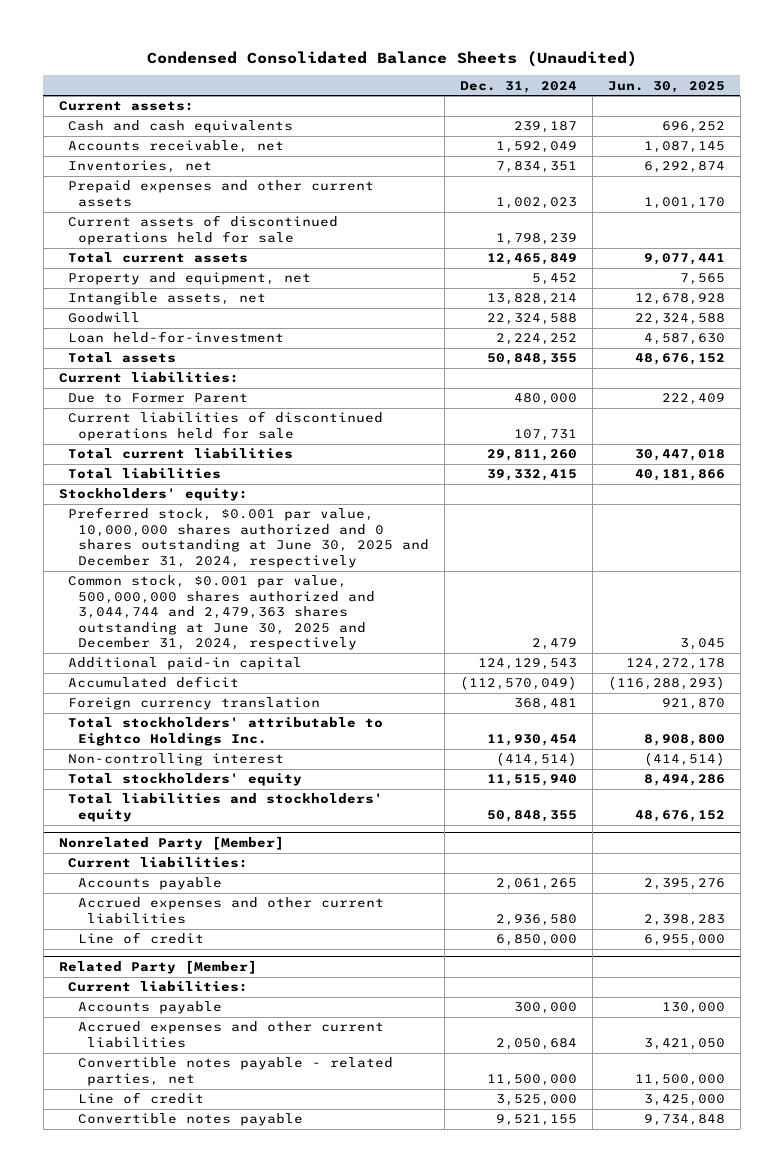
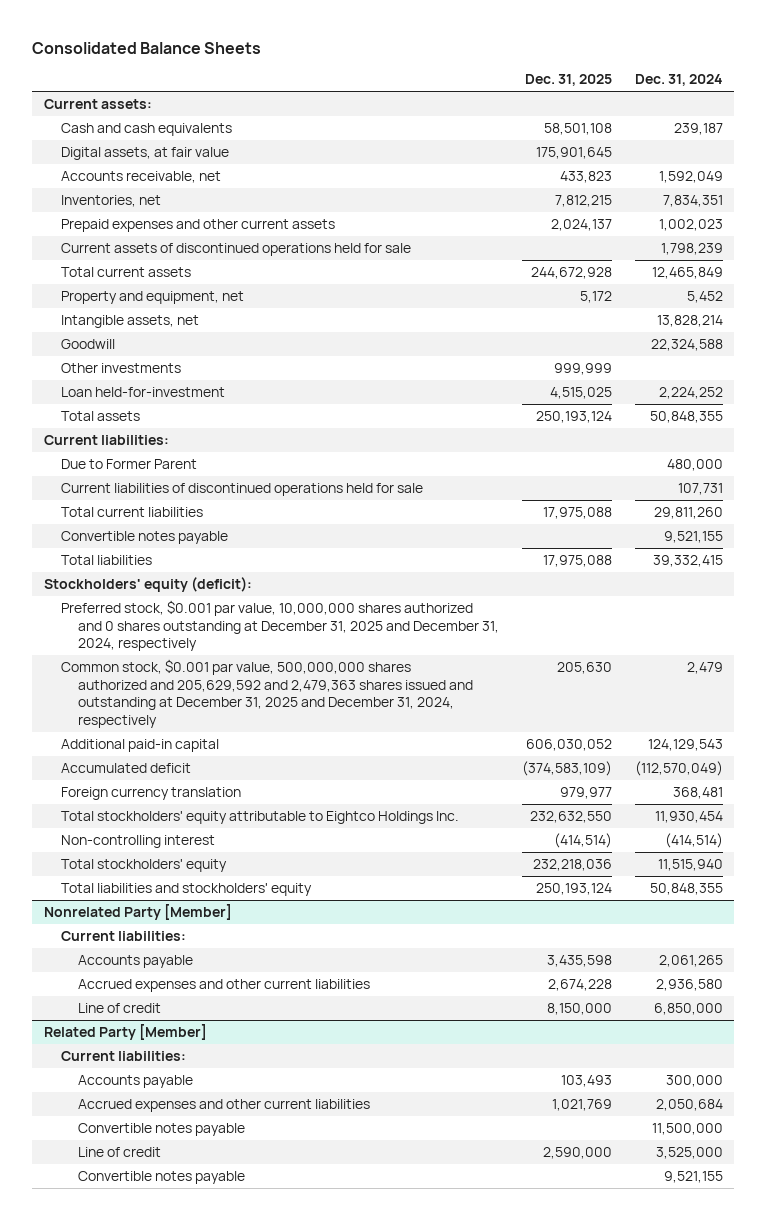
[146,50,637,67] Condensed Consolidated Balance Sheets (Unaudited) -> [32,41,262,54] Consolidated Balance Sheets
[607,80,725,93] Jun. 30, 2025 -> none
none -> [525,74,613,87] Dec. 31, 2025
none -> [60,146,229,160] Digital assets, at fair value
none -> [60,362,181,373] Other investments
none -> [60,530,228,544] Convertible notes payable
[58,488,248,502] Stockholders' equity: -> [43,576,252,592] Stockholders' equity (deficit):
[68,507,429,568] Preferred stock, $0.001 par value, 10,000,000 shares authorized and 0 shares outstanding at June 30, 2025 and December 31, 2024, respectively -> [60,599,500,652] Preferred stock, $0.001 par value, 10,000,000 shares authorized and 0 shares outstanding at December 31, 2025 and December 31, 2024, respectively
[68,575,375,651] Common stock, $0.001 par value, 500,000,000 shares authorized and 3,044,744 and 2,479,363 shares outstanding at June 30, 2025 and December 31, 2024, respectively -> [60,658,474,729] Common stock, $0.001 par value, 500,000,000 shares authorized and 205,629,592 and 2,479,363 shares issued and outstanding at December 31, 2025 and December 31, 2024, respectively
[68,717,384,746] Total stockholders' attributable to Eightco Holdings Inc. -> [60,810,459,824] Total stockholders' equity attributable to Eightco Holdings Inc.
[77,1057,393,1086] Convertible notes payable - related parties, net -> [78,1122,246,1136] Convertible notes payable

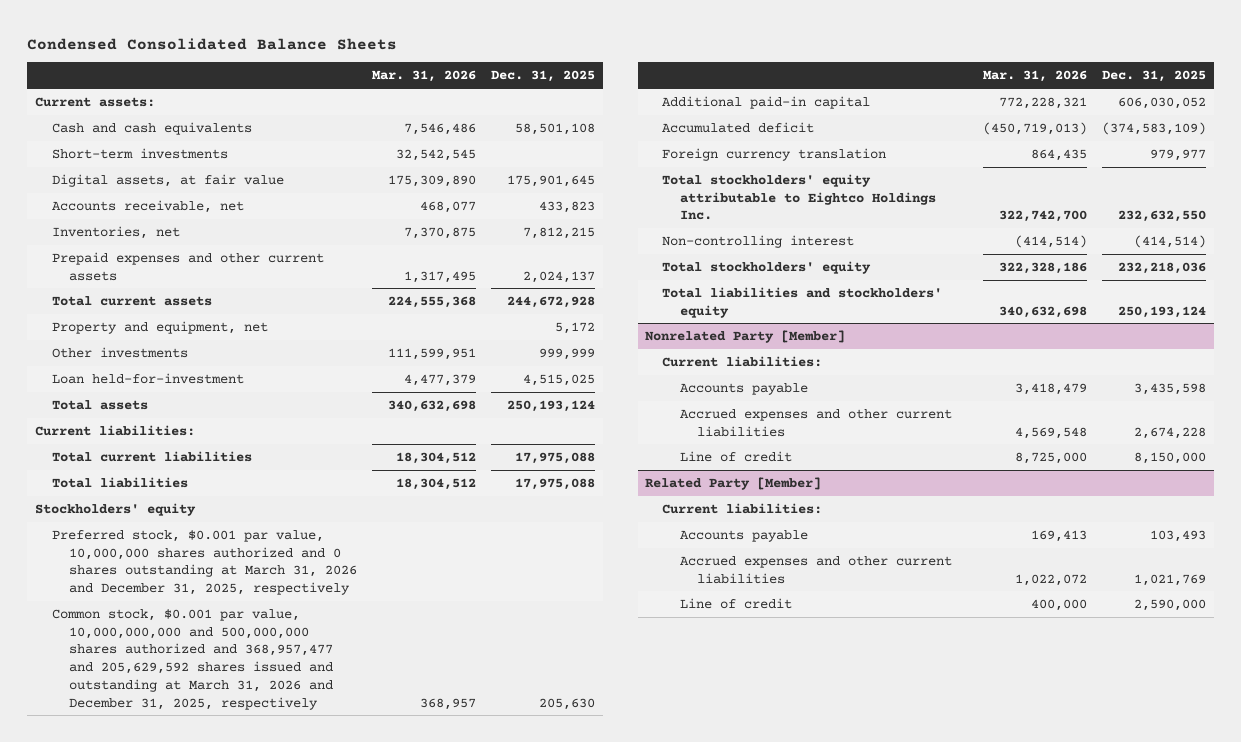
[32,41,262,54] Consolidated Balance Sheets -> [26,37,397,50] Condensed Consolidated Balance Sheets
[635,74,724,87] Dec. 31, 2024 -> none
none -> [372,70,477,83] Mar. 31, 2026
none -> [51,147,228,159] Short-term investments
[60,242,411,256] Current assets of discontinued operations held for sale -> none
[60,314,199,328] Intangible assets, net -> none
[60,338,115,349] Goodwill -> none
[60,458,197,469] Due to Former Parent -> none
[60,482,423,496] Current liabilities of discontinued operations held for sale -> none
[60,530,228,544] Convertible notes payable -> none
[43,576,252,592] Stockholders' equity (deficit): -> [34,502,196,516] Stockholders' equity
[60,599,500,652] Preferred stock, $0.001 par value, 10,000,000 shares authorized and 0 shares outstanding at December 31, 2025 and December 31, 2024, respectively -> [51,529,357,596] Preferred stock, $0.001 par value, 10,000,000 shares authorized and 0 shares outstanding at March 31, 2026 and December 31, 2025, respectively
[60,658,474,729] Common stock, $0.001 par value, 500,000,000 shares authorized and 205,629,592 and 2,479,363 shares issued and outstanding at December 31, 2025 and December 31, 2024, respectively -> [51,608,333,710] Common stock, $0.001 par value, 10,000,000,000 and 500,000,000 shares authorized and 368,957,477 and 205,629,592 shares issued and outstanding at March 31, 2026 and December 31, 2025, respectively
[78,1122,246,1136] Convertible notes payable -> none
[78,1170,246,1184] Convertible notes payable -> none

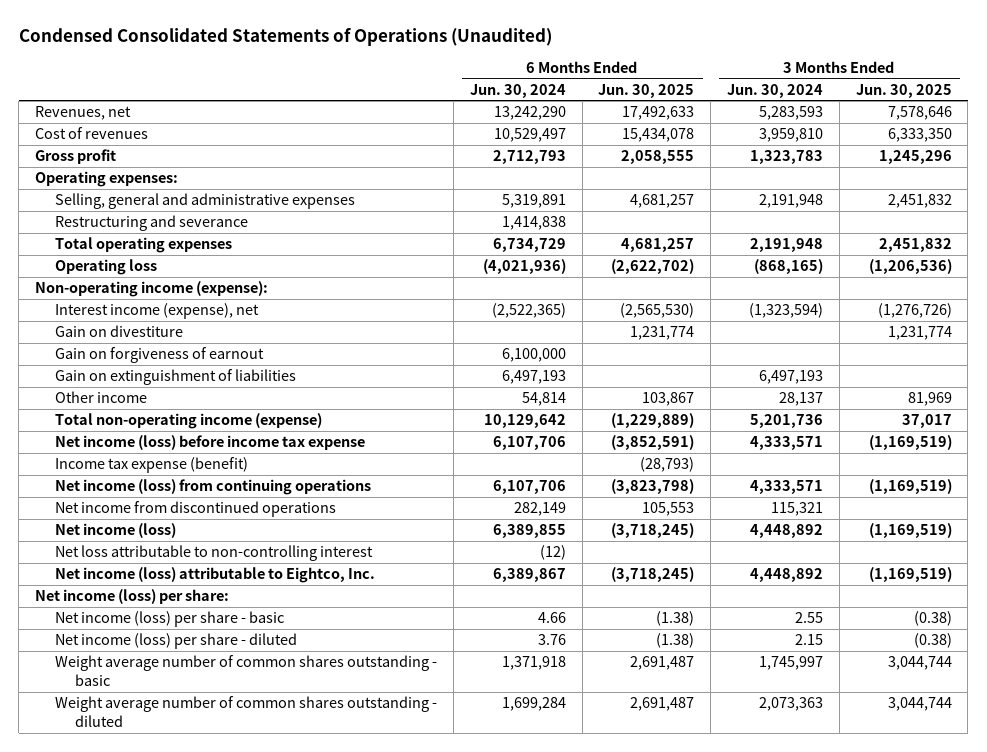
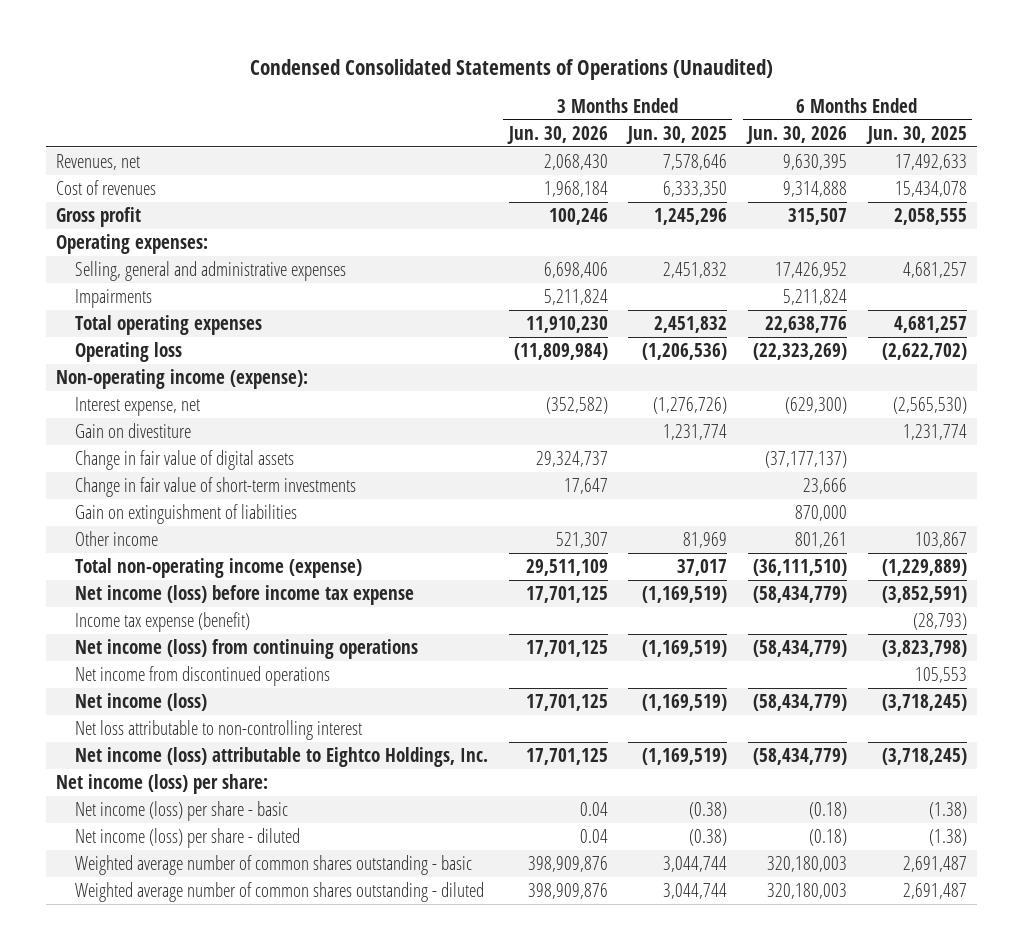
[469,83,566,98] Jun. 30, 2024 -> none
[727,83,824,98] Jun. 30, 2024 -> none
none -> [506,125,608,144] Jun. 30, 2026
none -> [745,125,847,144] Jun. 30, 2026
[55,215,249,232] Restructuring and severance -> none
none -> [74,288,152,308] Impairments
[55,303,260,320] Interest income (expense), net -> [74,396,200,416] Interest expense, net
[55,347,265,364] Gain on forgiveness of earnout -> none
none -> [74,449,294,470] Change in fair value of digital assets
none -> [74,476,356,497] Change in fair value of short-term investments
[55,567,376,584] Net income (loss) attributable to Eightco, Inc. -> [74,746,488,767] Net income (loss) attributable to Eightco Holdings, Inc.
[55,655,438,687] Weight average number of common shares outstanding - basic -> [74,854,472,875] Weighted average number of common shares outstanding - basic
[55,696,438,728] Weight average number of common shares outstanding - diluted -> [74,881,484,902] Weighted average number of common shares outstanding - diluted

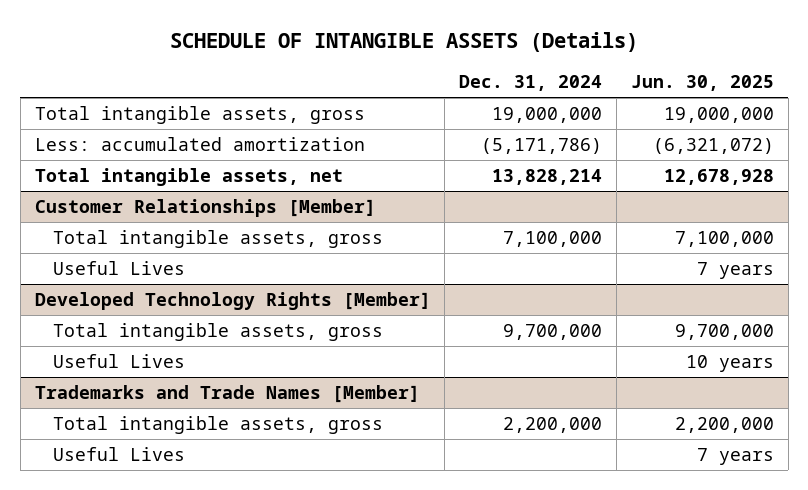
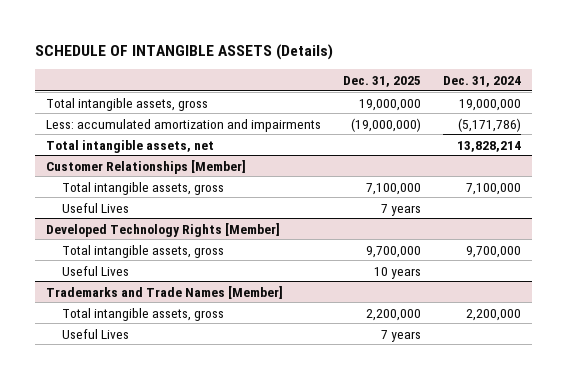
[630,75,774,92] Jun. 30, 2025 -> none
none -> [342,75,421,87] Dec. 31, 2025
[34,136,365,151] Less: accumulated amortization -> [45,118,321,132] Less: accumulated amortization and impairments

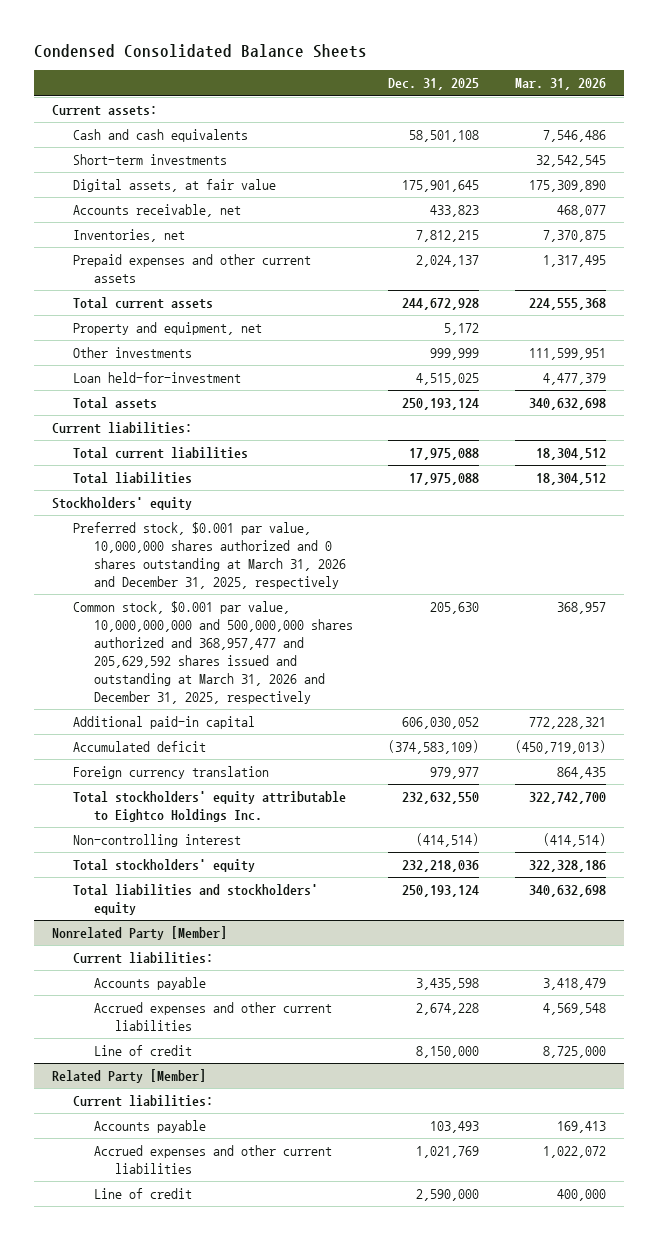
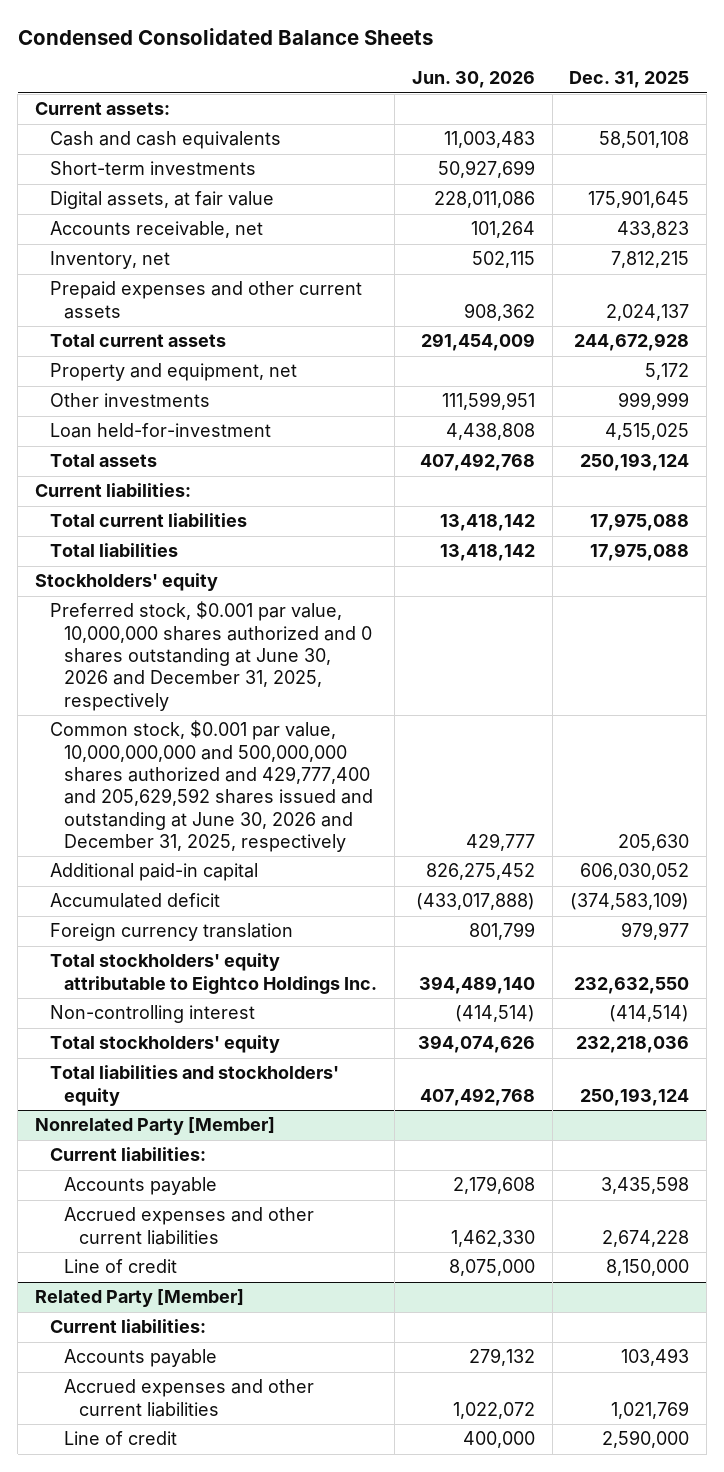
[514,78,606,91] Mar. 31, 2026 -> none
none -> [411,71,535,89] Jun. 30, 2026
[72,229,185,243] Inventories, net -> [49,251,170,270] Inventory, net
[72,522,346,589] Preferred stock, $0.001 par value, 10,000,000 shares authorized and 0 shares outstanding at March 31, 2026 and December 31, 2025, respectively -> [49,601,373,711] Preferred stock, $0.001 par value, 10,000,000 shares authorized and 0 shares outstanding at June 30, 2026 and December 31, 2025, respectively
[72,601,353,704] Common stock, $0.001 par value, 10,000,000,000 and 500,000,000 shares authorized and 368,957,477 and 205,629,592 shares issued and outstanding at March 31, 2026 and December 31, 2025, respectively -> [49,720,374,853] Common stock, $0.001 par value, 10,000,000,000 and 500,000,000 shares authorized and 429,777,400 and 205,629,592 shares issued and outstanding at June 30, 2026 and December 31, 2025, respectively

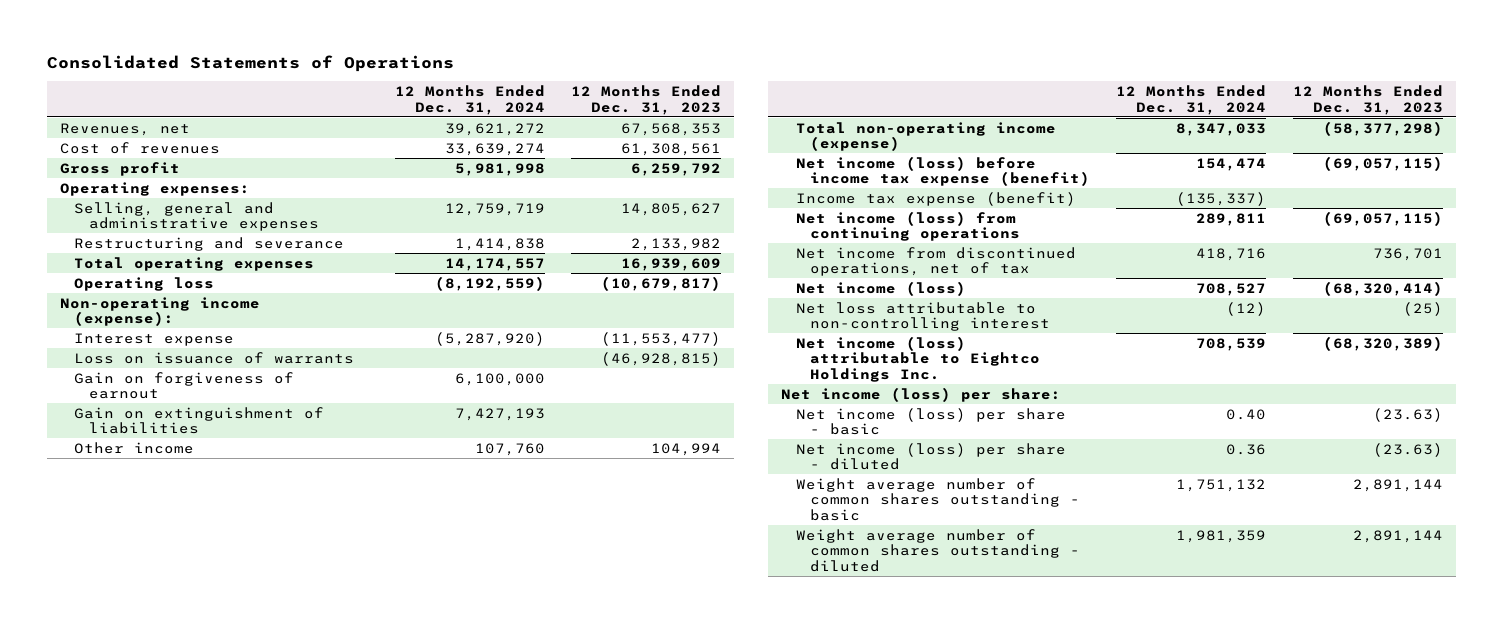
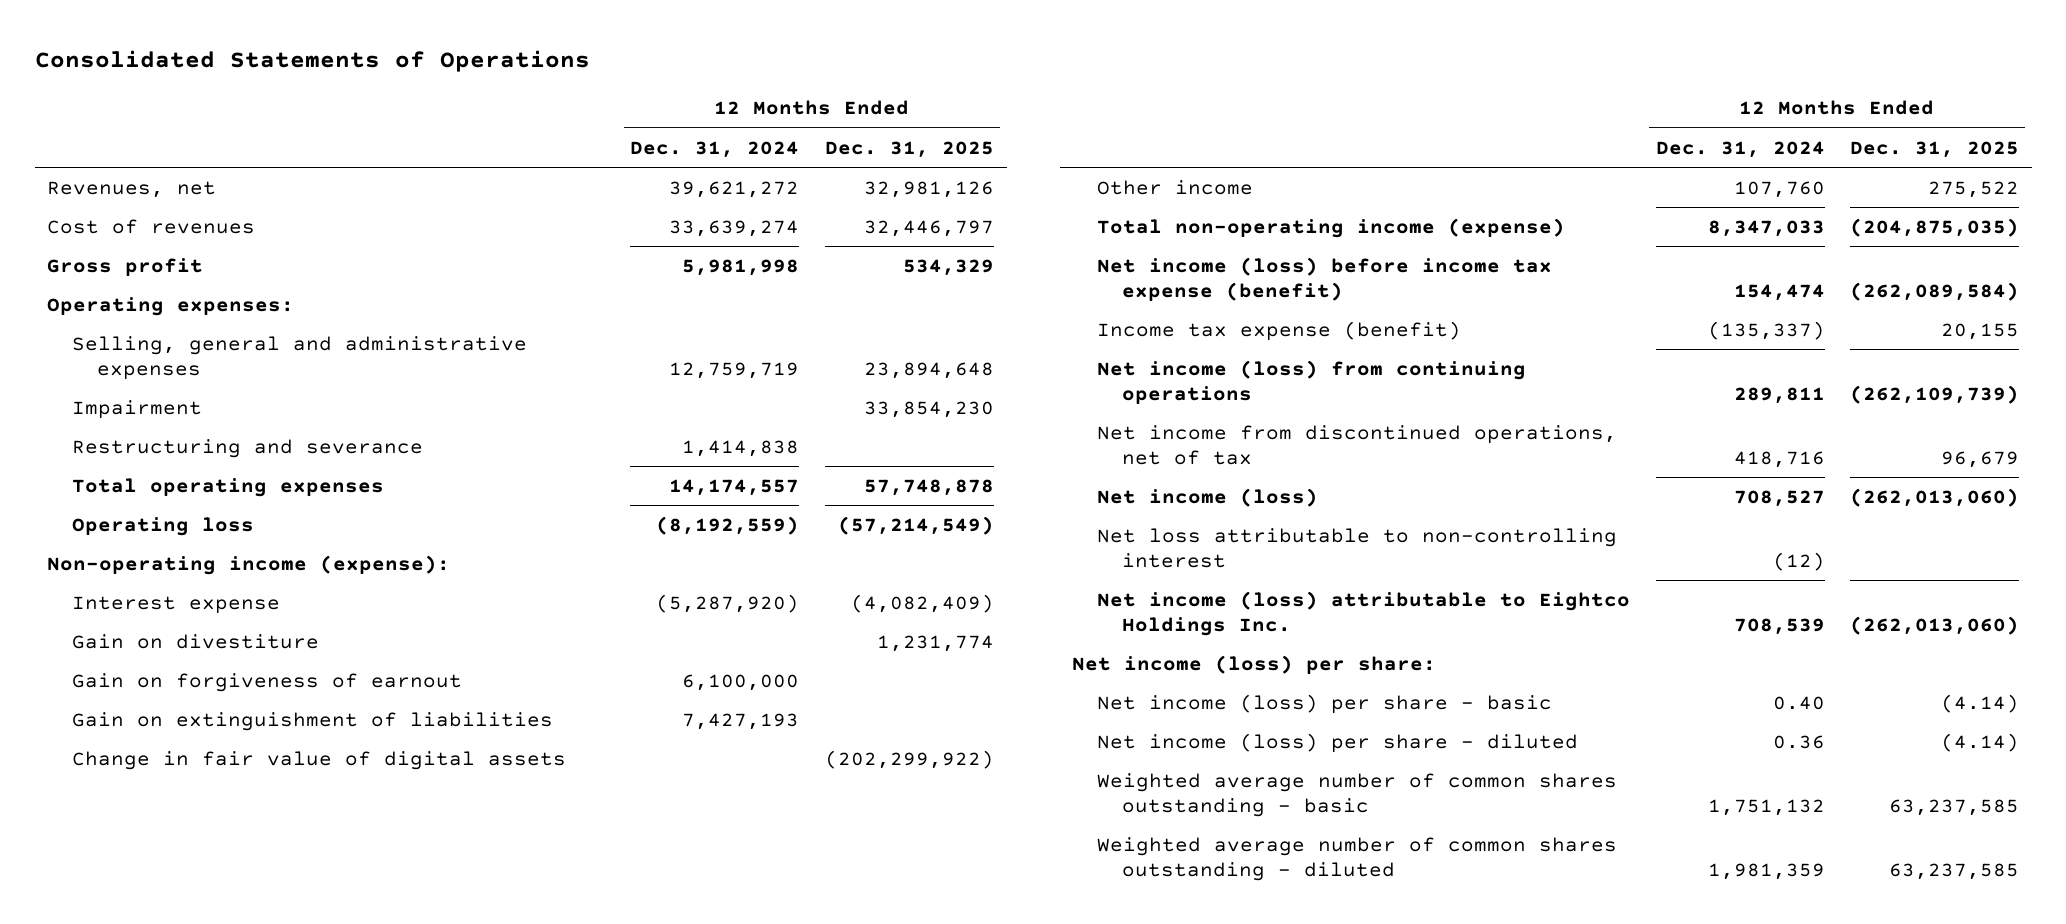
[571,84,722,115] 12 Months Ended Dec. 31, 2023 -> none
none -> [824,140,994,158] Dec. 31, 2025
none -> [72,399,203,419] Impairment
[74,351,355,364] Loss on issuance of warrants -> none
none -> [72,633,320,649] Gain on divestiture
none -> [72,750,567,770] Change in fair value of digital assets
[795,477,1081,521] Weight average number of common shares outstanding - basic -> [1097,772,1618,817] Weighted average number of common shares outstanding - basic
[795,528,1081,572] Weight average number of common shares outstanding - diluted -> [1097,836,1618,881] Weighted average number of common shares outstanding - diluted

